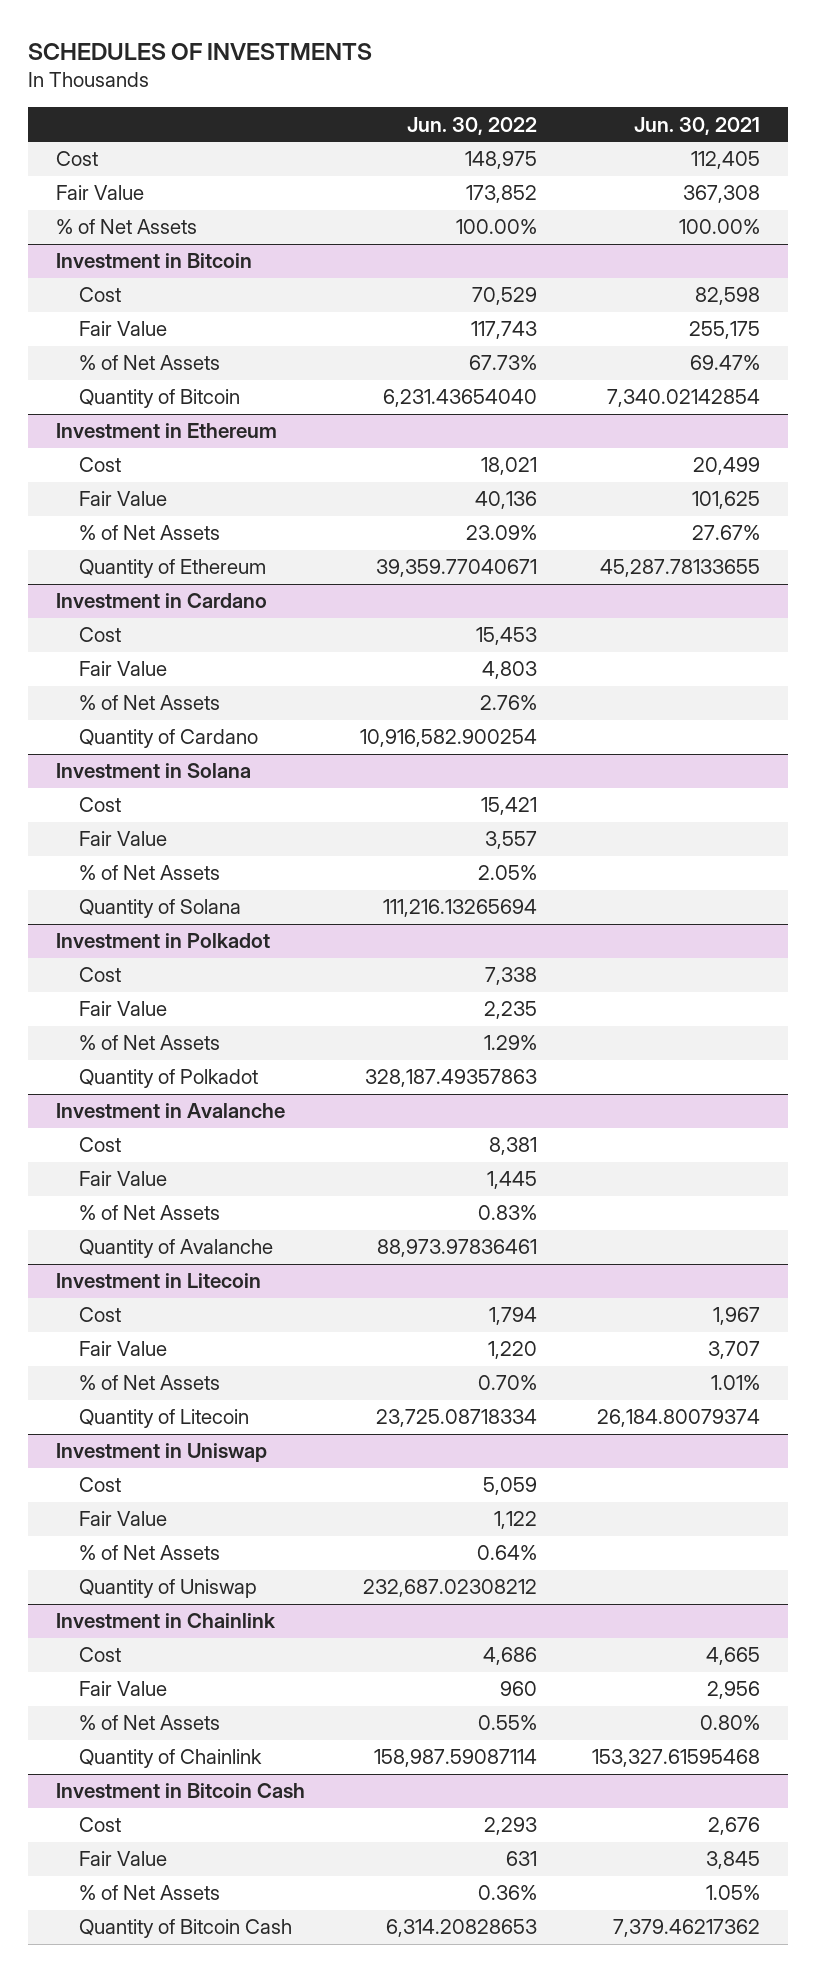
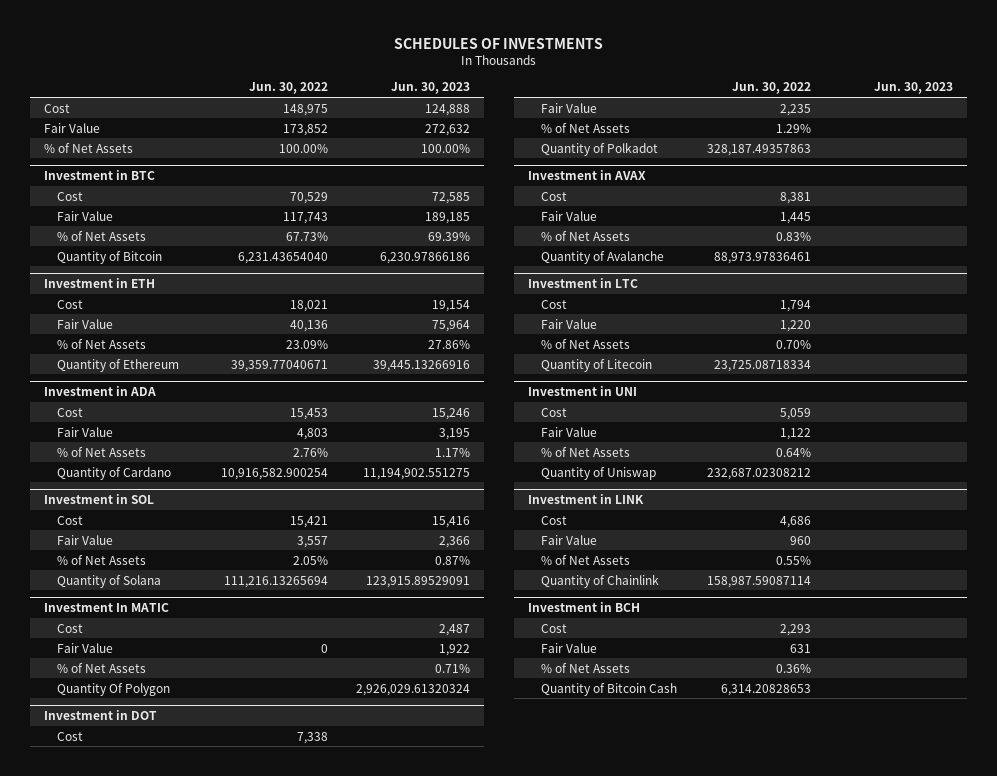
[634,116,761,135] Jun. 30, 2021 -> none
none -> [390,82,470,95] Jun. 30, 2023
[55,253,252,269] Investment in Bitcoin -> [43,170,155,181] Investment in BTC
[55,423,277,439] Investment in Ethereum -> [43,278,155,289] Investment in ETH
[55,593,267,609] Investment in Cardano -> [43,386,156,397] Investment in ADA
[55,763,251,779] Investment in Solana -> [43,494,154,505] Investment in SOL
none -> [43,603,169,613] Investment In MATIC
none -> [56,623,83,633] Cost
none -> [56,642,113,653] Fair Value
none -> [56,662,146,673] % of Net Assets
none -> [56,682,170,696] Quantity Of Polygon
[55,933,270,949] Investment in Polkadot -> [43,710,157,721] Investment in DOT
[55,1103,285,1119] Investment in Avalanche -> [527,170,646,181] Investment in AVAX
[55,1273,261,1289] Investment in Litecoin -> [527,278,638,289] Investment in LTC
[55,1443,267,1463] Investment in Uniswap -> [527,386,637,397] Investment in UNI
[55,1613,276,1629] Investment in Chainlink -> [527,494,644,505] Investment in LINK
[55,1783,305,1799] Investment in Bitcoin Cash -> [527,602,640,613] Investment in BCH

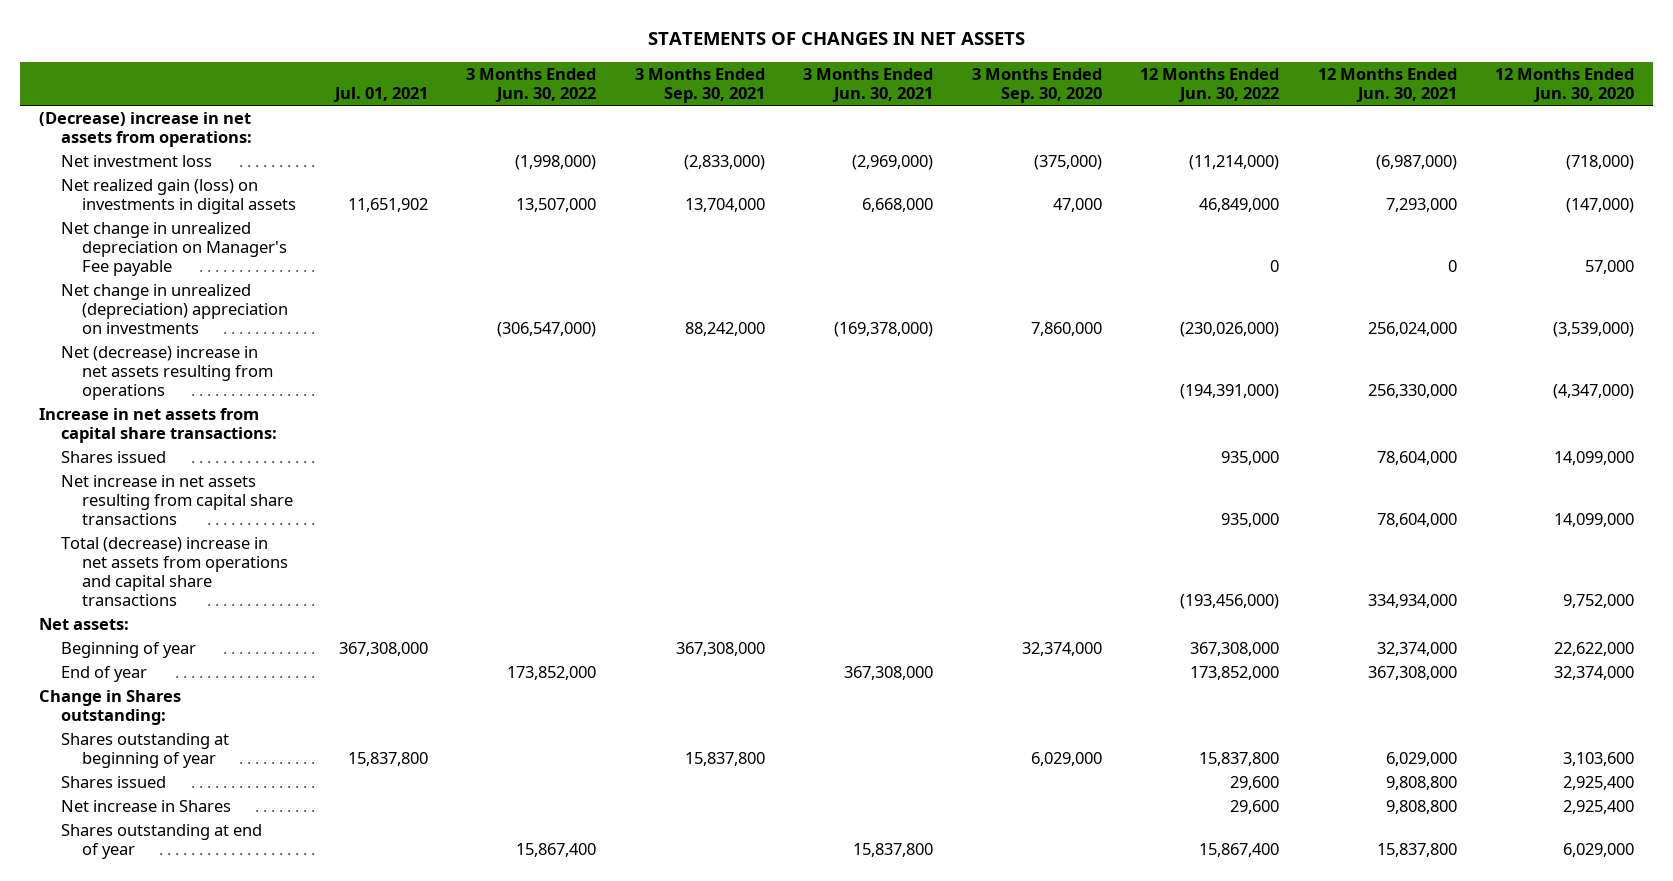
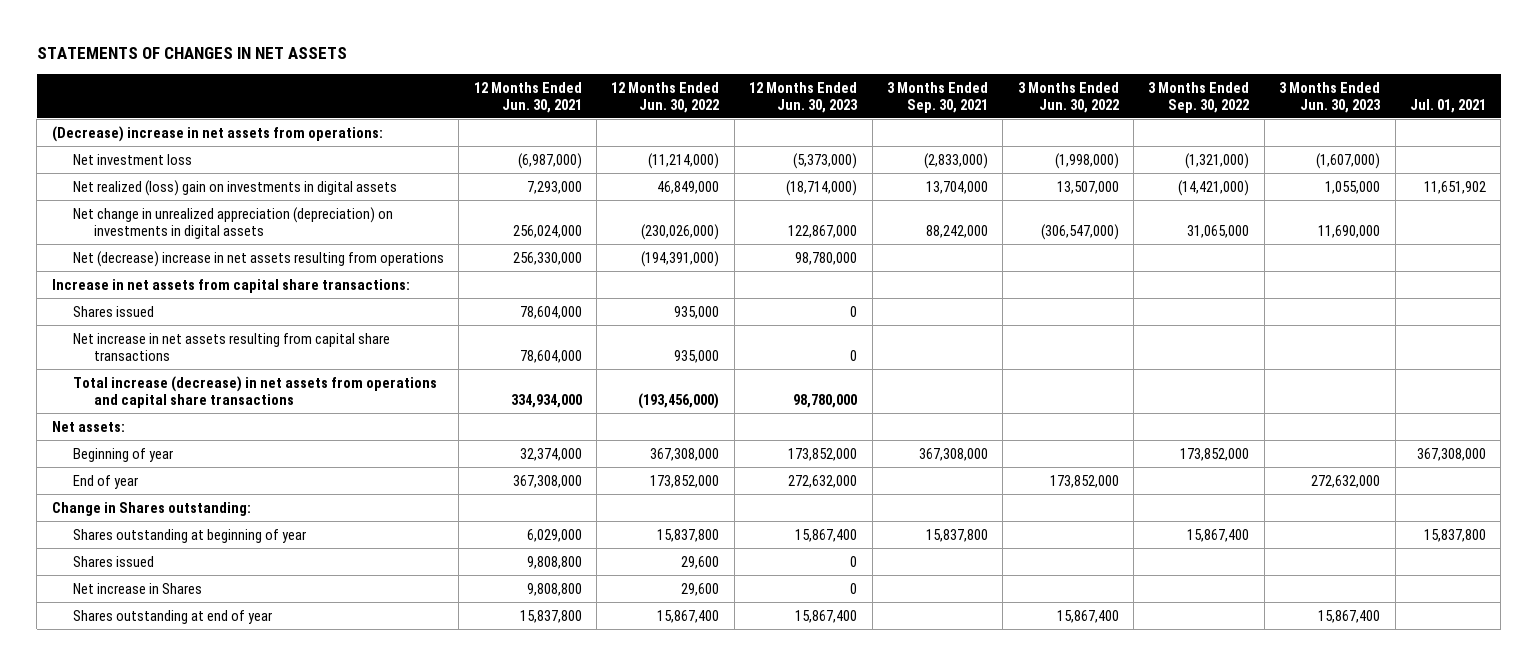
[803,67,934,102] 3 Months Ended Jun. 30, 2021 -> none
[971,67,1102,103] 3 Months Ended Sep. 30, 2020 -> none
[1494,67,1634,102] 12 Months Ended Jun. 30, 2020 -> none
none -> [749,81,859,113] 12 Months Ended Jun. 30, 2023
none -> [1148,81,1250,113] 3 Months Ended Sep. 30, 2022
none -> [1279,81,1382,113] 3 Months Ended Jun. 30, 2023
[60,222,288,277] Net change in unrealized depreciation on Manager's Fee payable -> none
[60,179,297,215] Net realized gain (loss) on investments in digital assets -> [72,179,397,196] Net realized (loss) gain on investments in digital assets
[60,284,289,335] Net change in unrealized (depreciation) appreciation on investments -> [72,206,393,239] Net change in unrealized appreciation (depreciation) on investments in digital assets
[60,537,289,607] Total (decrease) increase in net assets from operations and capital share transactions -> [72,375,437,408] Total increase (decrease) in net assets from operations and capital share transactions

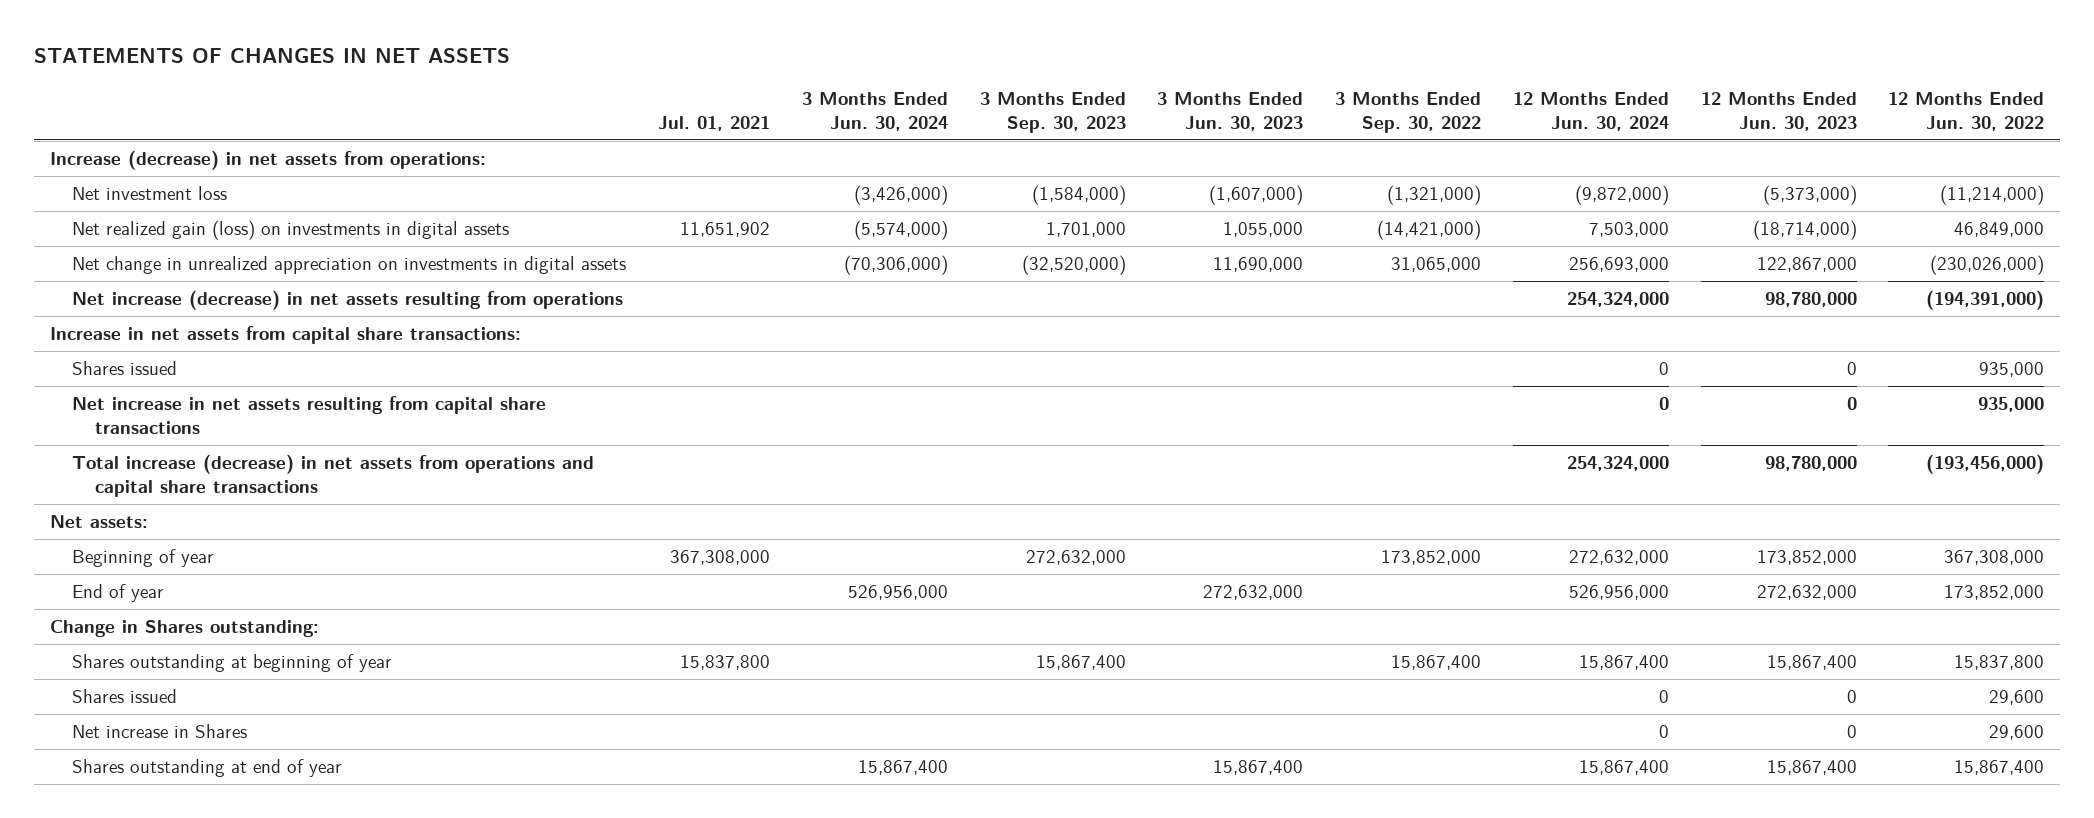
[473,81,582,113] 12 Months Ended Jun. 30, 2021 -> none
[886,81,988,113] 3 Months Ended Sep. 30, 2021 -> none
[1017,81,1119,113] 3 Months Ended Jun. 30, 2022 -> none
none -> [801,92,948,131] 3 Months Ended Jun. 30, 2024
none -> [979,92,1126,133] 3 Months Ended Sep. 30, 2023
none -> [1512,92,1669,131] 12 Months Ended Jun. 30, 2024
[51,125,383,142] (Decrease) increase in net assets from operations: -> [49,150,486,171] Increase (decrease) in net assets from operations:
[72,179,397,196] Net realized (loss) gain on investments in digital assets -> [72,220,510,241] Net realized gain (loss) on investments in digital assets
[72,206,393,239] Net change in unrealized appreciation (depreciation) on investments in digital assets -> [72,256,627,275] Net change in unrealized appreciation on investments in digital assets
[72,250,444,267] Net (decrease) increase in net assets resulting from operations -> [72,290,624,311] Net increase (decrease) in net assets resulting from operations

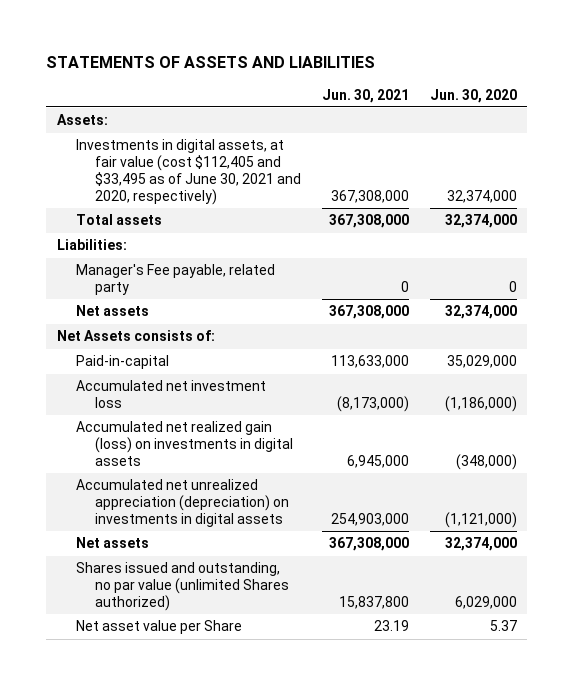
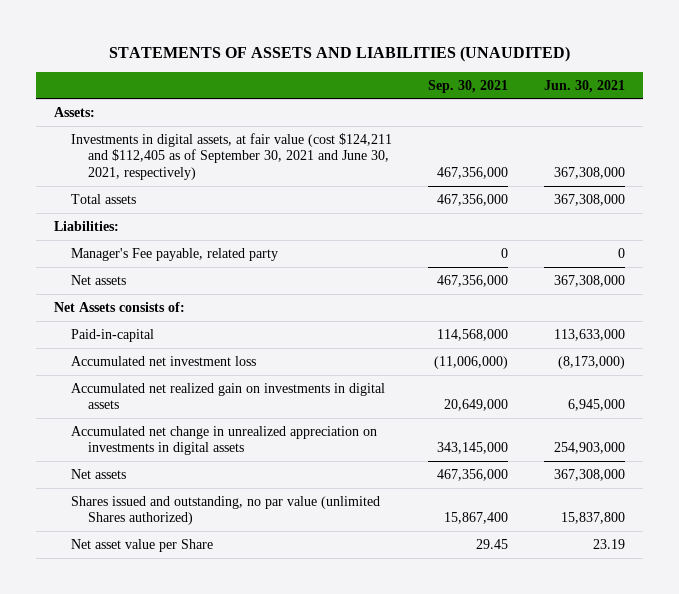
[46,56,376,69] STATEMENTS OF ASSETS AND LIABILITIES -> [108,46,570,63] STATEMENTS OF ASSETS AND LIABILITIES (UNAUDITED)
[429,88,517,103] Jun. 30, 2020 -> none
none -> [428,79,509,93] Sep. 30, 2021
[75,139,302,205] Investments in digital assets, at fair value (cost $112,405 and $33,495 as of June 30, 2021 and 2020, respectively) -> [71,132,393,180] Investments in digital assets, at fair value (cost $124,211 and $112,405 as of September 30, 2021 and June 30, 2021, respectively)
[75,421,294,466] Accumulated net realized gain (loss) on investments in digital assets -> [71,382,386,410] Accumulated net realized gain on investments in digital assets
[75,479,290,527] Accumulated net unrealized appreciation (depreciation) on investments in digital assets -> [71,425,378,456] Accumulated net change in unrealized appreciation on investments in digital assets

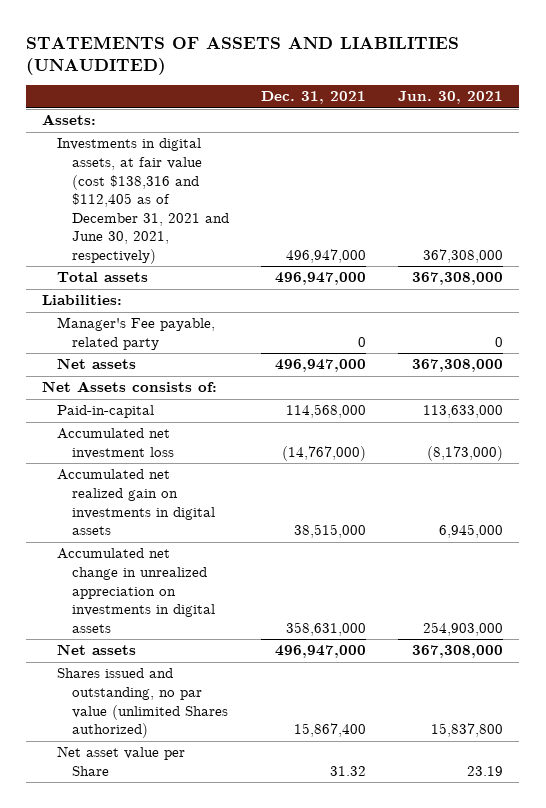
[428,79,509,93] Sep. 30, 2021 -> none
none -> [261,91,367,105] Dec. 31, 2021
[71,132,393,180] Investments in digital assets, at fair value (cost $124,211 and $112,405 as of September 30, 2021 and June 30, 2021, respectively) -> [57,138,230,264] Investments in digital assets, at fair value (cost $138,316 and $112,405 as of December 31, 2021 and June 30, 2021, respectively)

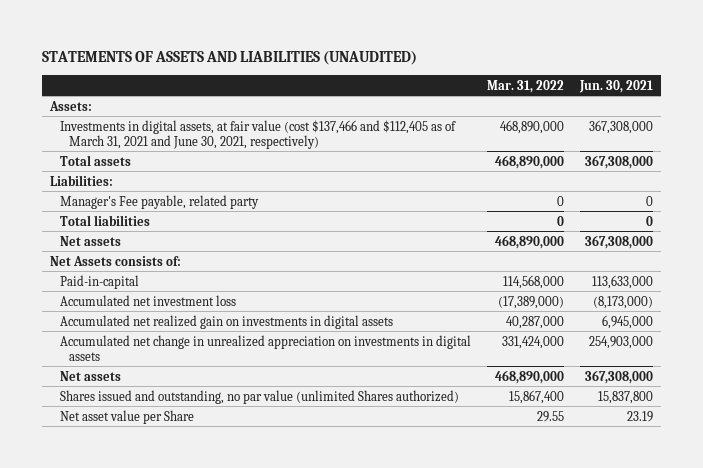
[261,91,367,105] Dec. 31, 2021 -> none
none -> [486,79,564,93] Mar. 31, 2022
[57,138,230,264] Investments in digital assets, at fair value (cost $138,316 and $112,405 as of December 31, 2021 and June 30, 2021, respectively) -> [59,119,456,149] Investments in digital assets, at fair value (cost $137,466 and $112,405 as of March 31, 2021 and June 30, 2021, respectively)
none -> [59,214,150,226] Total liabilities

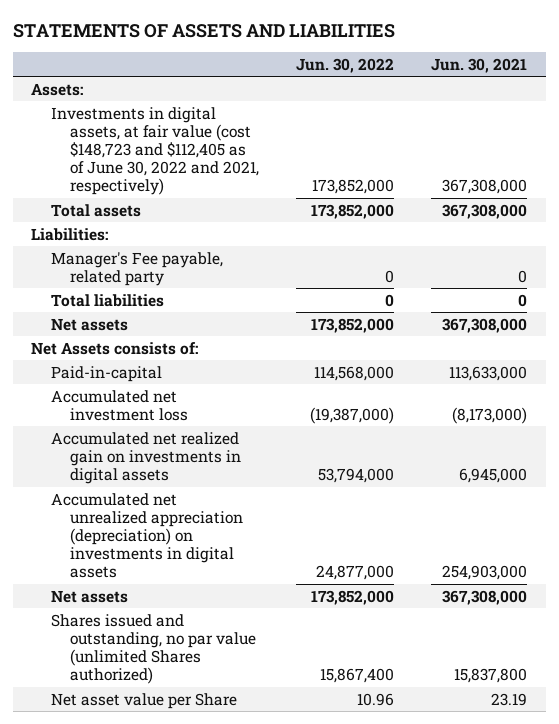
[41,50,417,65] STATEMENTS OF ASSETS AND LIABILITIES (UNAUDITED) -> [12,23,395,38] STATEMENTS OF ASSETS AND LIABILITIES
[486,79,564,93] Mar. 31, 2022 -> none
none -> [296,57,395,73] Jun. 30, 2022
[59,119,456,149] Investments in digital assets, at fair value (cost $137,466 and $112,405 as of March 31, 2021 and June 30, 2021, respectively) -> [50,106,259,196] Investments in digital assets, at fair value (cost $148,723 and $112,405 as of June 30, 2022 and 2021, respectively)
[59,334,471,361] Accumulated net change in unrealized appreciation on investments in digital assets -> [50,492,243,579] Accumulated net unrealized appreciation (depreciation) on investments in digital assets

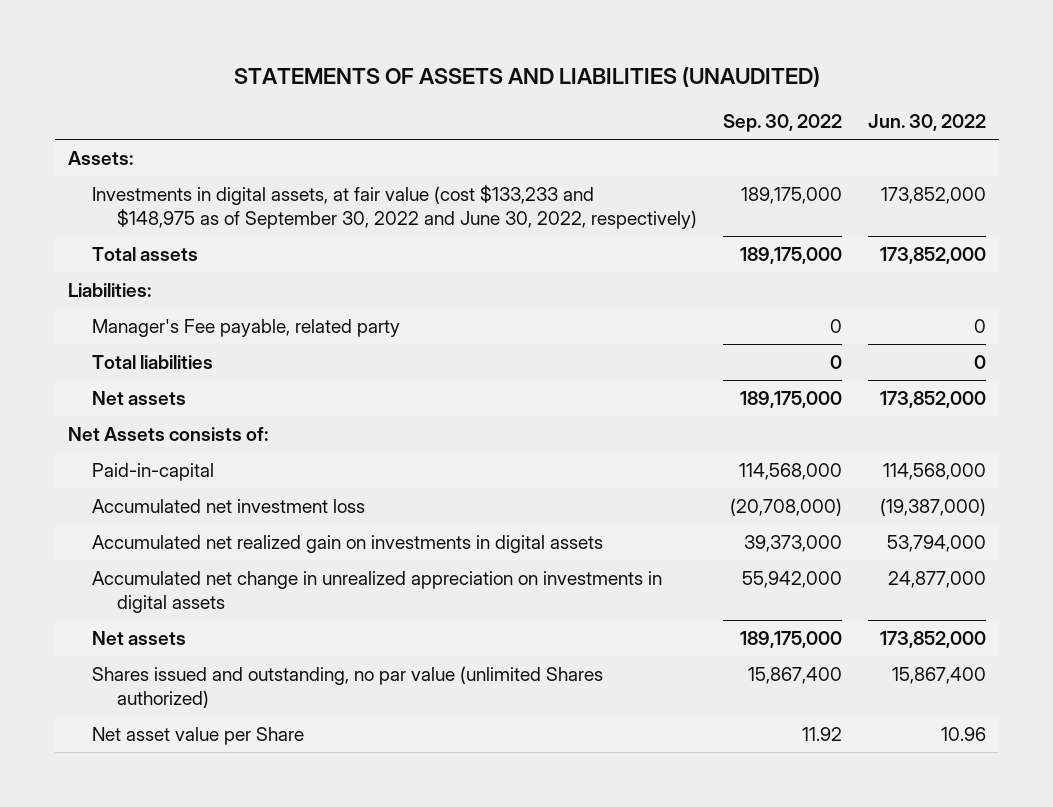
[12,23,395,38] STATEMENTS OF ASSETS AND LIABILITIES -> [233,67,820,88] STATEMENTS OF ASSETS AND LIABILITIES (UNAUDITED)
[431,57,528,73] Jun. 30, 2021 -> none
none -> [722,114,842,133] Sep. 30, 2022
[50,106,259,196] Investments in digital assets, at fair value (cost $148,723 and $112,405 as of June 30, 2022 and 2021, respectively) -> [92,184,697,230] Investments in digital assets, at fair value (cost $133,233 and $148,975 as of September 30, 2022 and June 30, 2022, respectively)
[50,492,243,579] Accumulated net unrealized appreciation (depreciation) on investments in digital assets -> [92,570,663,614] Accumulated net change in unrealized appreciation on investments in digital assets

